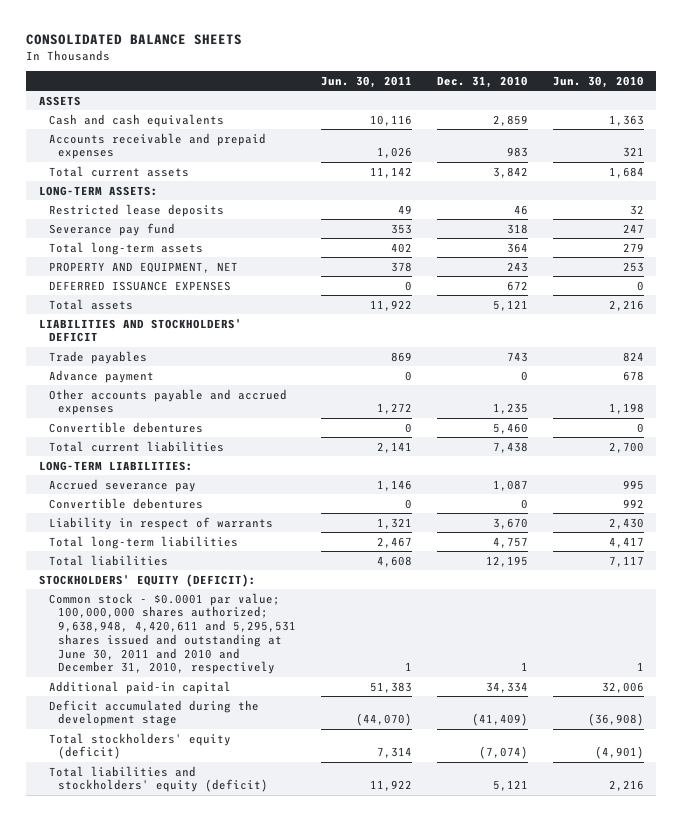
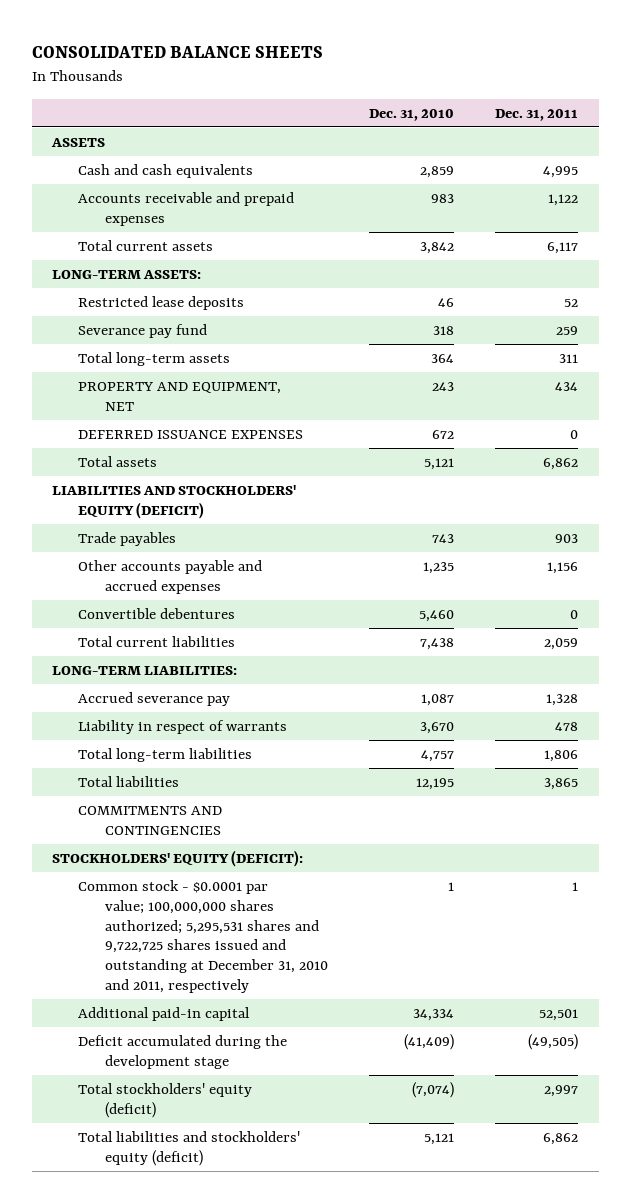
[321,75,413,88] Jun. 30, 2011 -> none
[552,75,644,88] Jun. 30, 2010 -> none
none -> [495,108,579,121] Dec. 31, 2011
[38,318,242,343] LIABILITIES AND STOCKHOLDERS' DEFICIT -> [52,485,297,519] LIABILITIES AND STOCKHOLDERS' EQUITY (DEFICIT)
[48,369,154,383] Advance payment -> none
[48,497,203,509] Convertible debentures -> none
none -> [78,806,223,835] COMMITMENTS AND CONTINGENCIES
[48,592,297,675] Common stock - $0.0001 par value; 100,000,000 shares authorized; 9,638,948, 4,420,611 and 5,295,531 shares issued and outstanding at June 30, 2011 and 2010 and December 31, 2010, respectively -> [78,880,328,993] Common stock - $0.0001 par value; 100,000,000 shares authorized; 5,295,531 shares and 9,722,725 shares issued and outstanding at December 31, 2010 and 2011, respectively

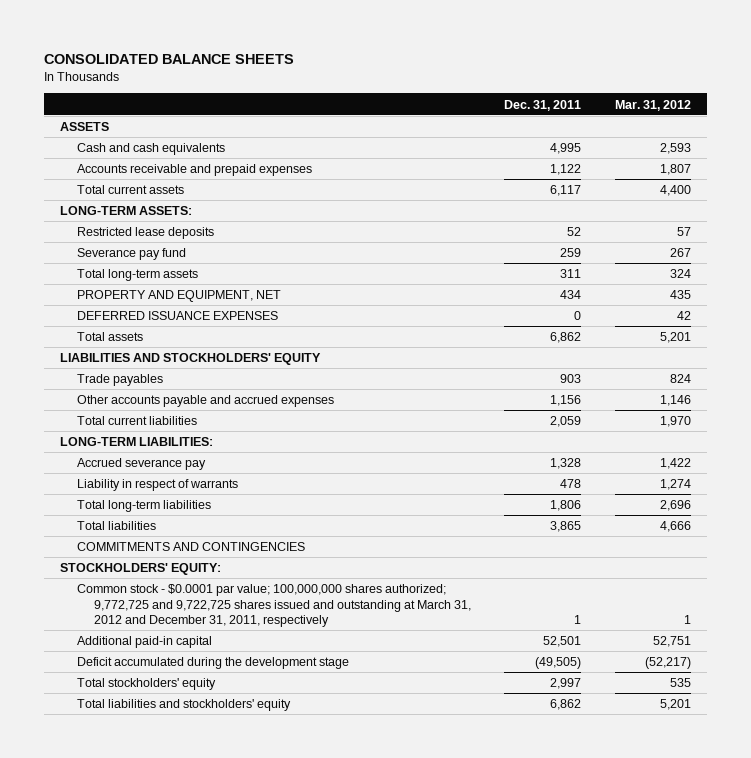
[368,108,454,121] Dec. 31, 2010 -> none
none -> [614,99,691,111] Mar. 31, 2012
[52,485,297,519] LIABILITIES AND STOCKHOLDERS' EQUITY (DEFICIT) -> [60,353,322,366] LIABILITIES AND STOCKHOLDERS' EQUITY
[78,608,236,620] Convertible debentures -> none
[52,850,304,868] STOCKHOLDERS' EQUITY (DEFICIT): -> [60,563,222,576] STOCKHOLDERS' EQUITY:
[78,880,328,993] Common stock - $0.0001 par value; 100,000,000 shares authorized; 5,295,531 shares and 9,722,725 shares issued and outstanding at December 31, 2010 and 2011, respectively -> [77,584,472,628] Common stock - $0.0001 par value; 100,000,000 shares authorized; 9,772,725 and 9,722,725 shares issued and outstanding at March 31, 2012 and December 31, 2011, respectively
[78,1083,253,1118] Total stockholders' equity (deficit) -> [77,678,217,691] Total stockholders' equity
[78,1131,301,1166] Total liabilities and stockholders' equity (deficit) -> [77,699,292,712] Total liabilities and stockholders' equity

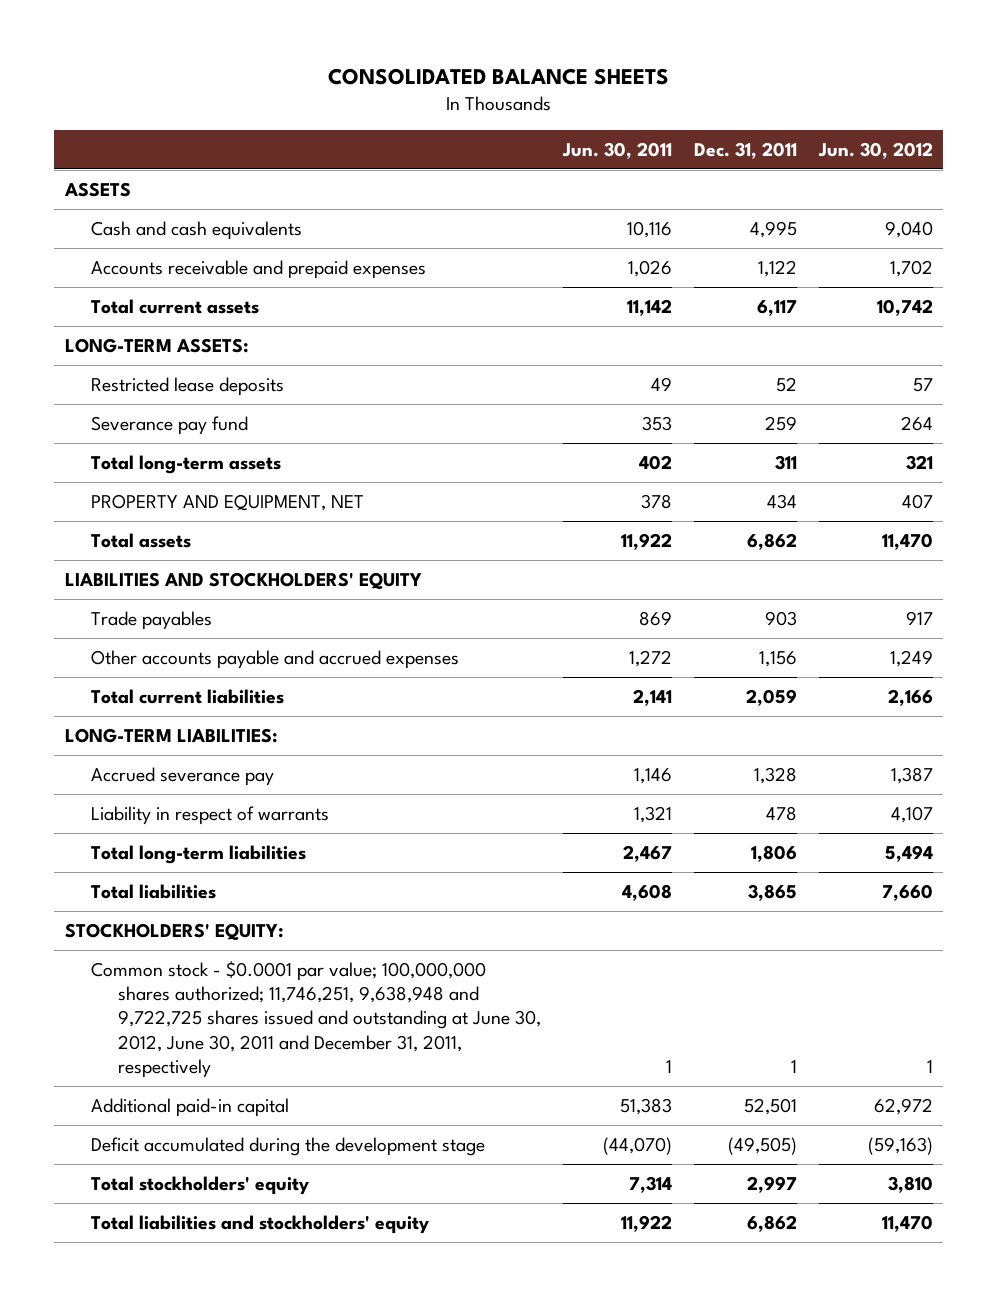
[614,99,691,111] Mar. 31, 2012 -> none
none -> [561,141,672,159] Jun. 30, 2011
none -> [817,141,933,159] Jun. 30, 2012
[77,311,279,321] DEFERRED ISSUANCE EXPENSES -> none
[77,542,306,552] COMMITMENTS AND CONTINGENCIES -> none
[77,584,472,628] Common stock - $0.0001 par value; 100,000,000 shares authorized; 9,772,725 and 9,722,725 shares issued and outstanding at March 31, 2012 and December 31, 2011, respectively -> [91,961,542,1078] Common stock - $0.0001 par value; 100,000,000 shares authorized; 11,746,251, 9,638,948 and 9,722,725 shares issued and outstanding at June 30, 2012, June 30, 2011 and December 31, 2011, respectively

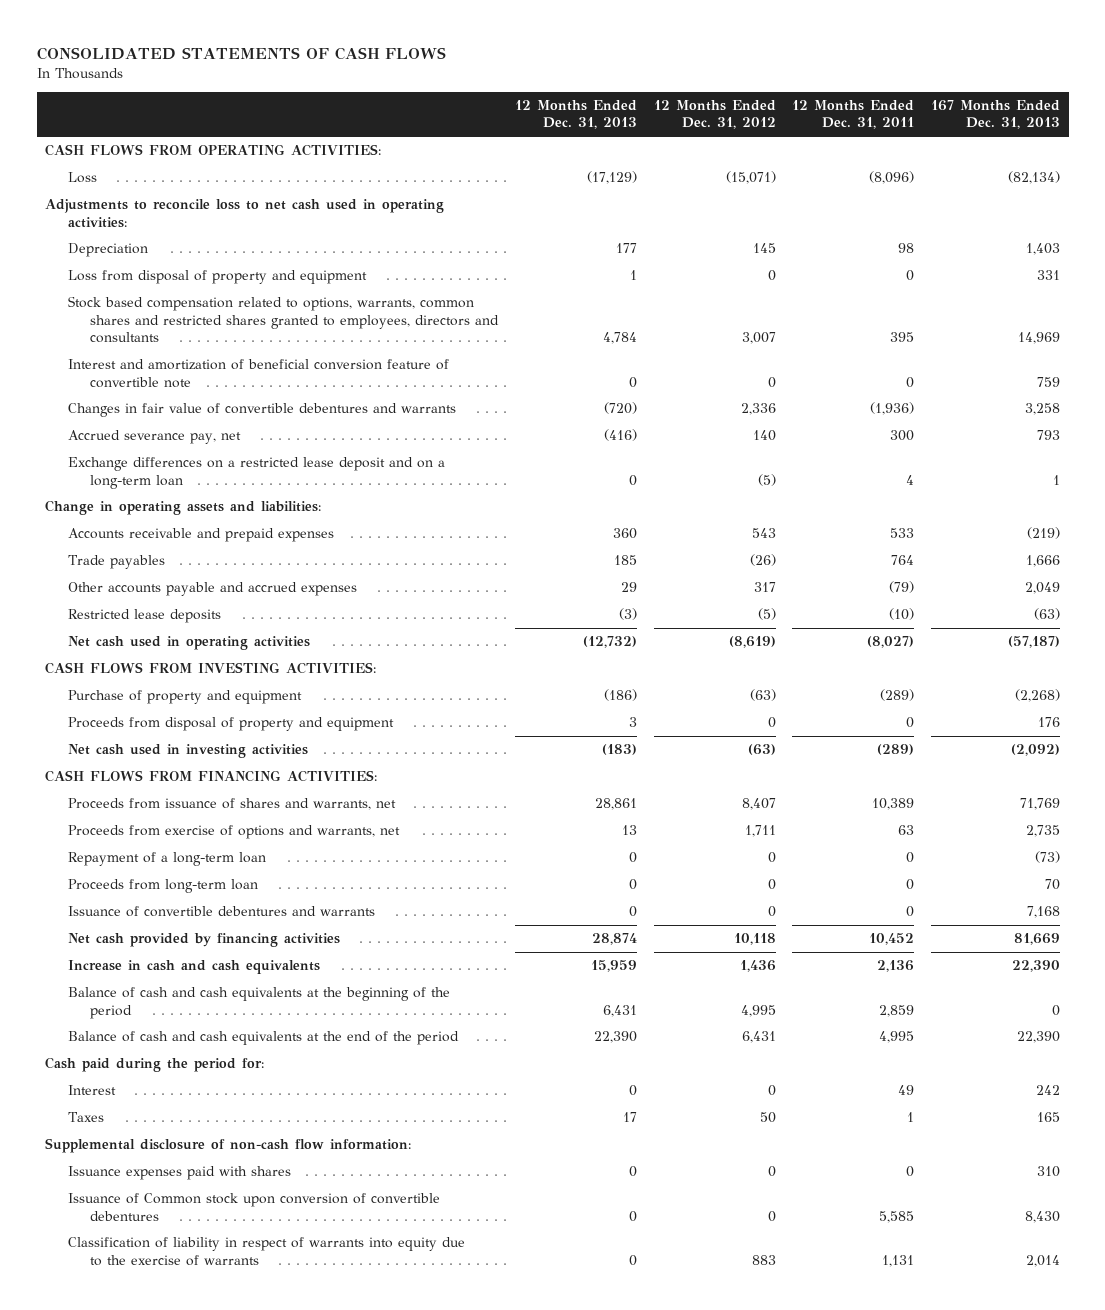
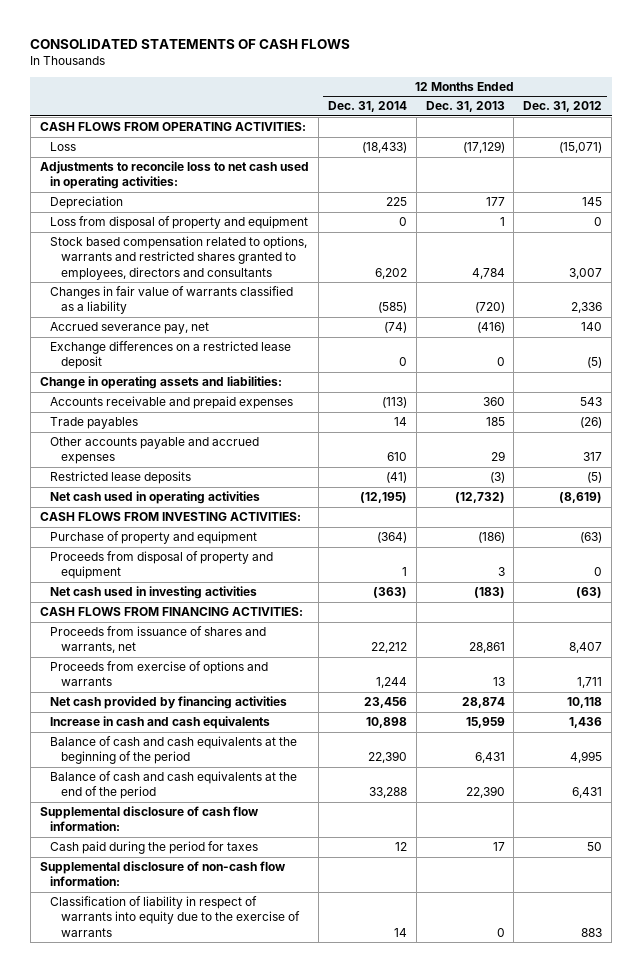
[792,100,915,130] 12 Months Ended Dec. 31, 2011 -> none
[931,100,1061,130] 167 Months Ended Dec. 31, 2013 -> none
none -> [327,101,407,113] Dec. 31, 2014
[67,359,449,388] Interest and amortization of beneficial conversion feature of convertible note -> none
[67,296,500,343] Stock based compensation related to options, warrants, common shares and restricted shares granted to employees, directors and consultants -> [50,236,308,280] Stock based compensation related to options, warrants and restricted shares granted to employees, directors and consultants
[67,403,456,418] Changes in fair value of convertible debentures and warrants -> [50,286,294,315] Changes in fair value of warrants classified as a liability
[67,457,445,489] Exchange differences on a restricted lease deposit and on a long-term loan -> [50,341,292,370] Exchange differences on a restricted lease deposit
[67,852,266,867] Repayment of a long-term loan -> none
[67,879,258,894] Proceeds from long-term loan -> none
[67,906,375,918] Issuance of convertible debentures and warrants -> none
[67,825,400,840] Proceeds from exercise of options and warrants, net -> [50,661,269,687] Proceeds from exercise of options and warrants
[45,1057,265,1073] Cash paid during the period for: -> none
[67,1085,116,1096] Interest -> none
none -> [39,806,259,832] Supplemental disclosure of cash flow information:
[67,1112,104,1123] Taxes -> [50,841,259,855] Cash paid during the period for taxes
[67,1166,291,1181] Issuance expenses paid with shares -> none
[67,1193,440,1221] Issuance of Common stock upon conversion of convertible debentures -> none

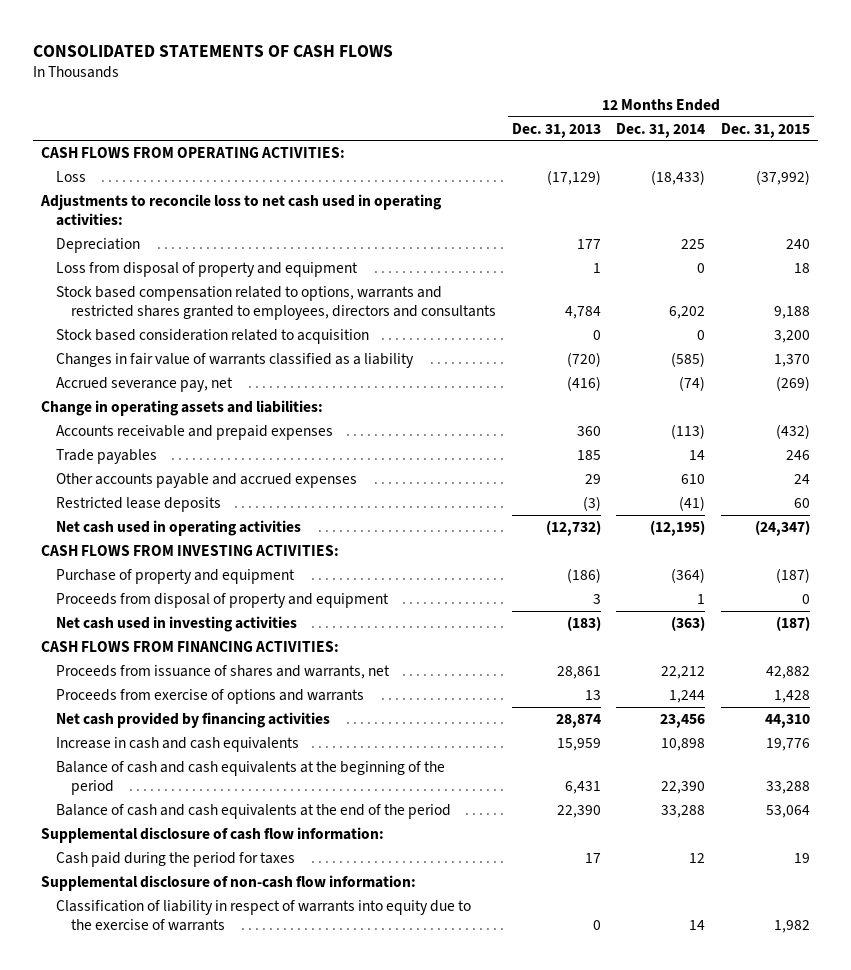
[523,101,603,113] Dec. 31, 2012 -> none
none -> [720,122,810,138] Dec. 31, 2015
none -> [55,328,369,344] Stock based consideration related to acquisition
[50,341,292,370] Exchange differences on a restricted lease deposit -> none

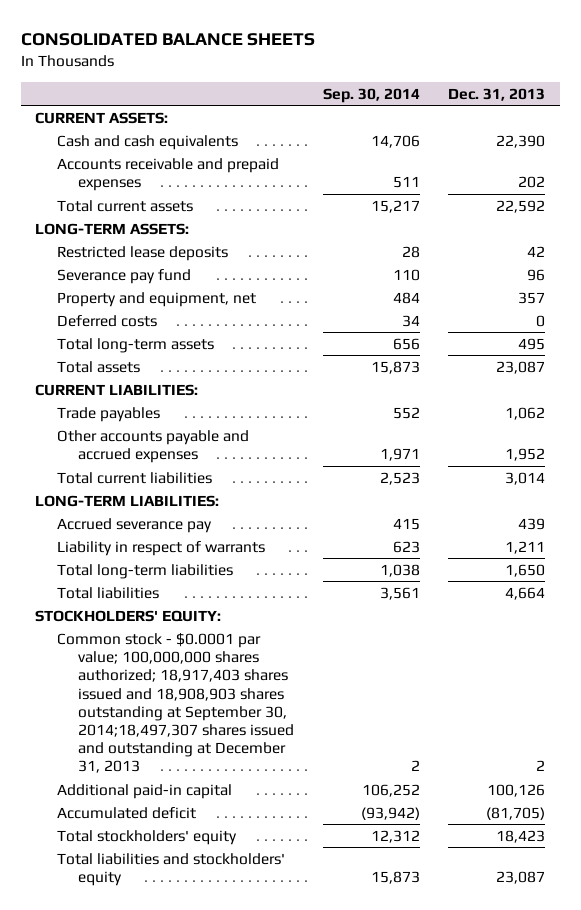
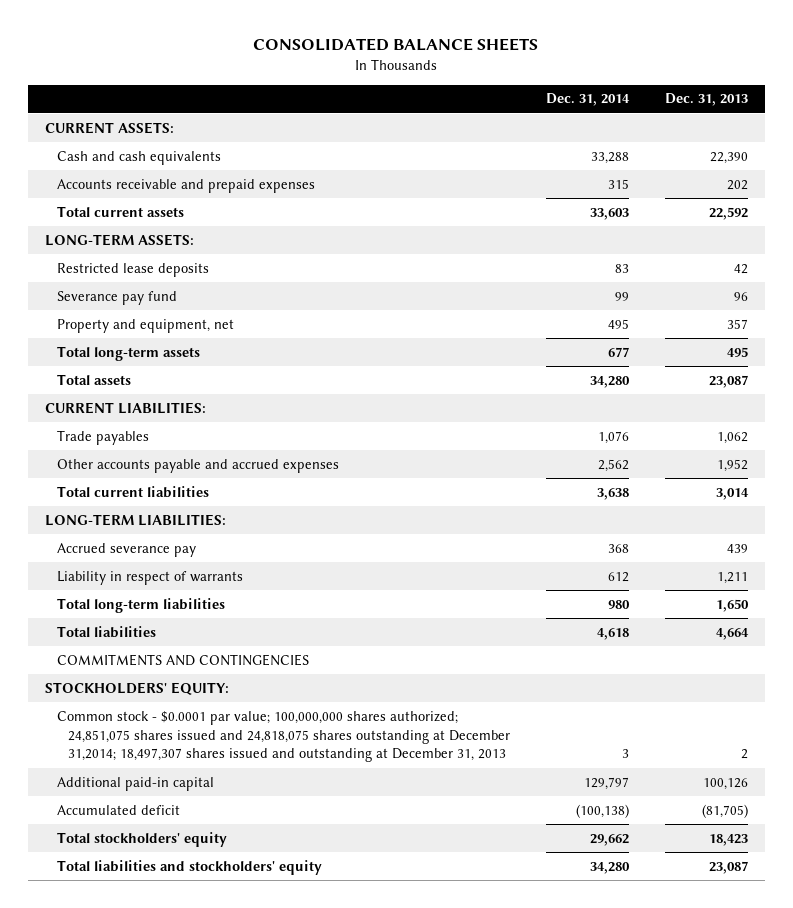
[322,87,420,103] Sep. 30, 2014 -> none
none -> [546,93,631,107] Dec. 31, 2014
[56,314,157,327] Deferred costs -> none
none -> [56,653,309,666] COMMITMENTS AND CONTINGENCIES
[56,632,295,774] Common stock - $0.0001 par value; 100,000,000 shares authorized; 18,917,403 shares issued and 18,908,903 shares outstanding at September 30, 2014;18,497,307 shares issued and outstanding at December 31, 2013 -> [56,710,511,763] Common stock - $0.0001 par value; 100,000,000 shares authorized; 24,851,075 shares issued and 24,818,075 shares outstanding at December 31,2014; 18,497,307 shares issued and outstanding at December 31, 2013

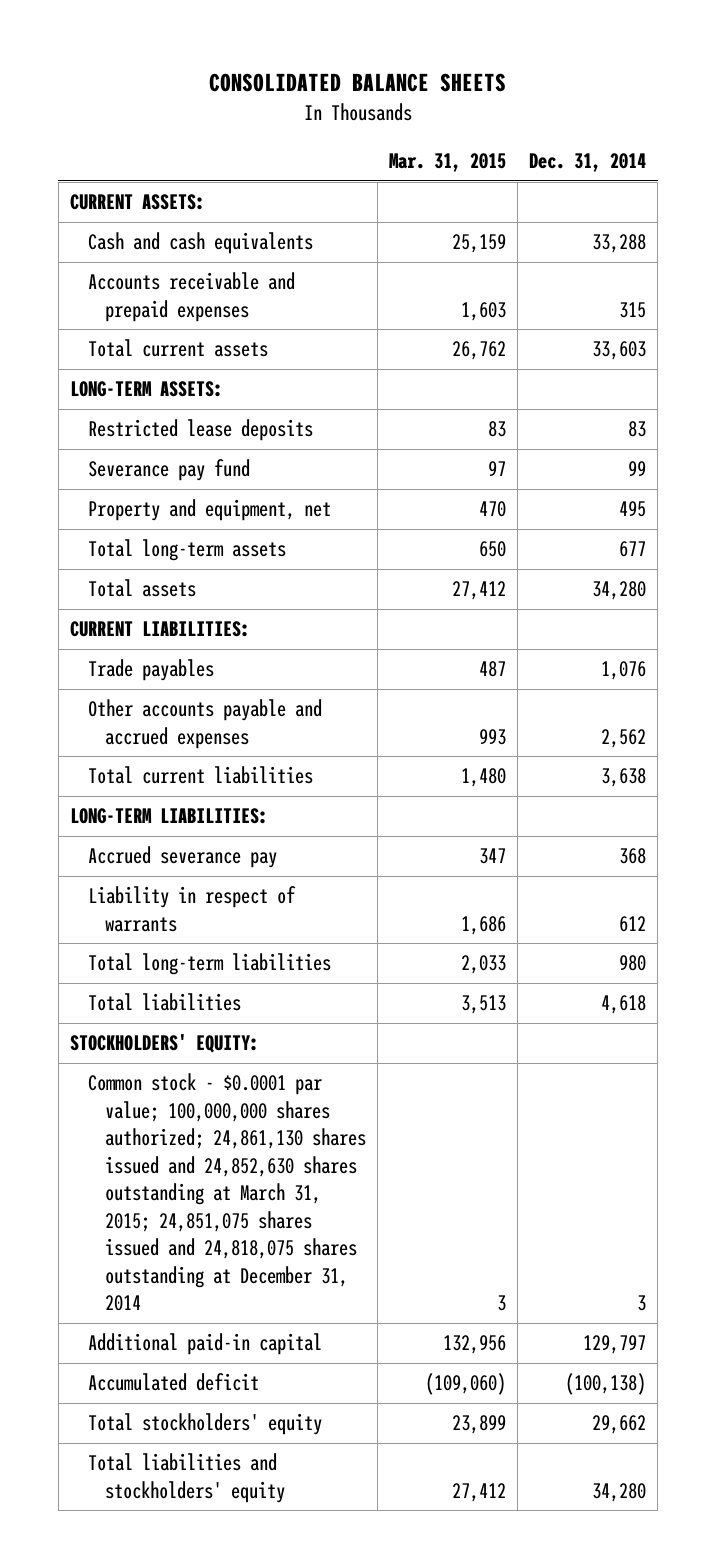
[664,93,748,107] Dec. 31, 2013 -> none
none -> [389,153,507,173] Mar. 31, 2015
[56,653,309,666] COMMITMENTS AND CONTINGENCIES -> none
[56,710,511,763] Common stock - $0.0001 par value; 100,000,000 shares authorized; 24,851,075 shares issued and 24,818,075 shares outstanding at December 31,2014; 18,497,307 shares issued and outstanding at December 31, 2013 -> [87,1073,367,1312] Common stock - $0.0001 par value; 100,000,000 shares authorized; 24,861,130 shares issued and 24,852,630 shares outstanding at March 31, 2015; 24,851,075 shares issued and 24,818,075 shares outstanding at December 31, 2014

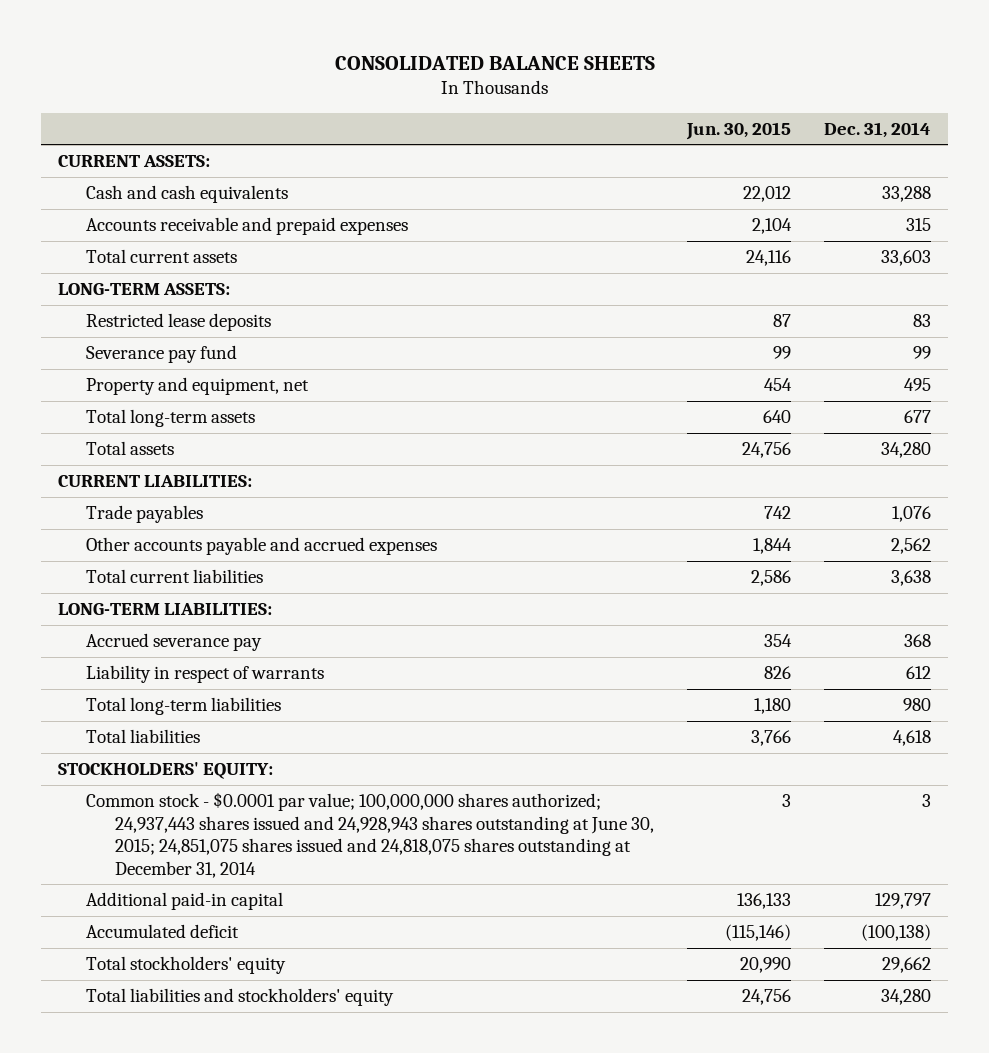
[389,153,507,173] Mar. 31, 2015 -> none
none -> [686,121,792,140] Jun. 30, 2015
[87,1073,367,1312] Common stock - $0.0001 par value; 100,000,000 shares authorized; 24,861,130 shares issued and 24,852,630 shares outstanding at March 31, 2015; 24,851,075 shares issued and 24,818,075 shares outstanding at December 31, 2014 -> [86,792,654,878] Common stock - $0.0001 par value; 100,000,000 shares authorized; 24,937,443 shares issued and 24,928,943 shares outstanding at June 30, 2015; 24,851,075 shares issued and 24,818,075 shares outstanding at December 31, 2014

